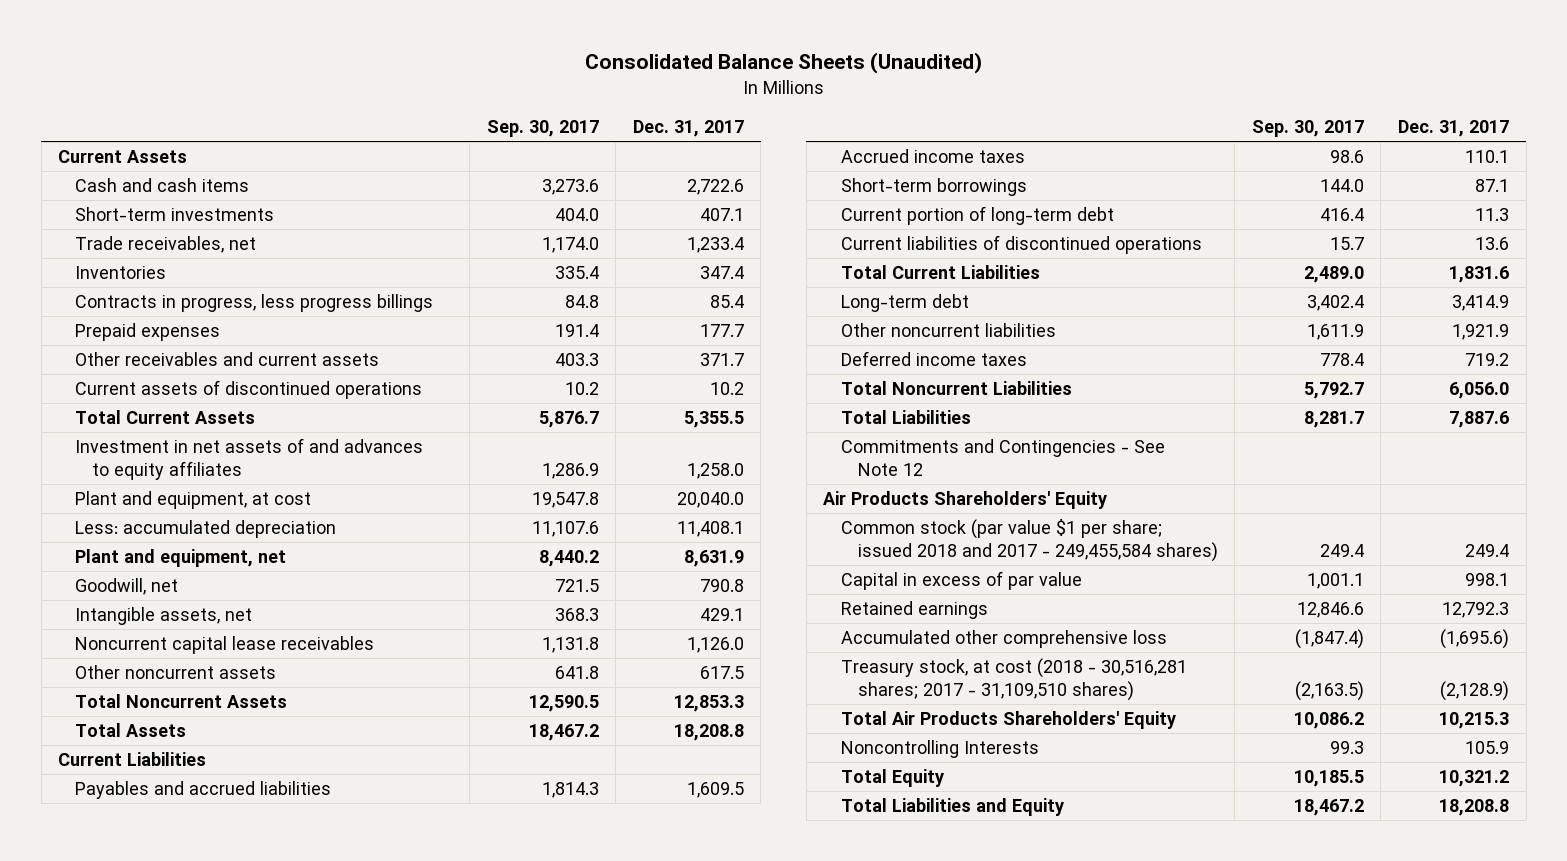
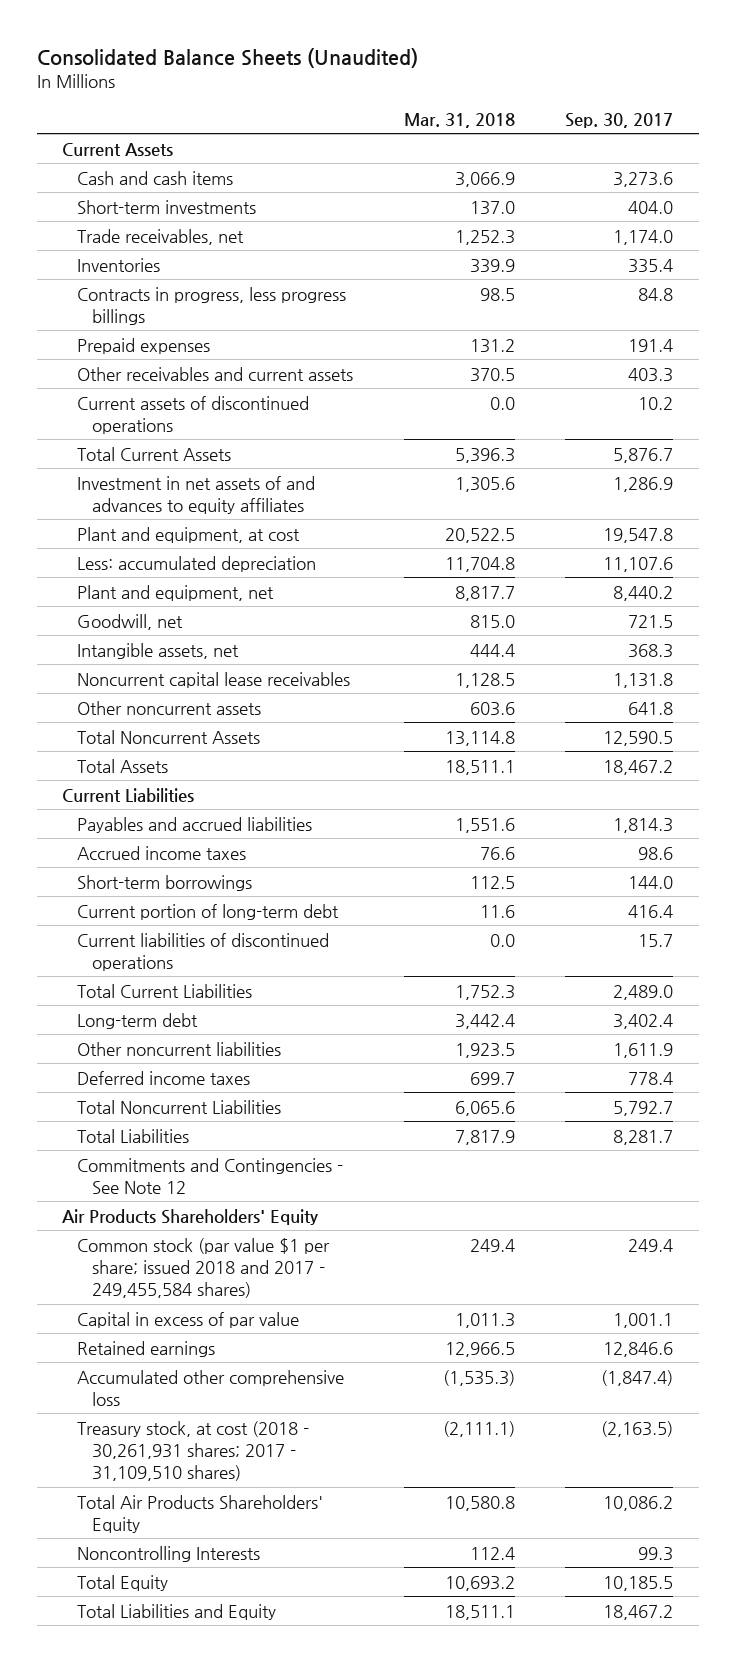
[632,120,744,138] Dec. 31, 2017 -> none
none -> [403,112,515,128] Mar. 31, 2018
[840,658,1187,701] Treasury stock, at cost (2018 - 30,516,281 shares; 2017 - 31,109,510 shares) -> [77,1420,310,1481] Treasury stock, at cost (2018 - 30,261,931 shares; 2017 - 31,109,510 shares)

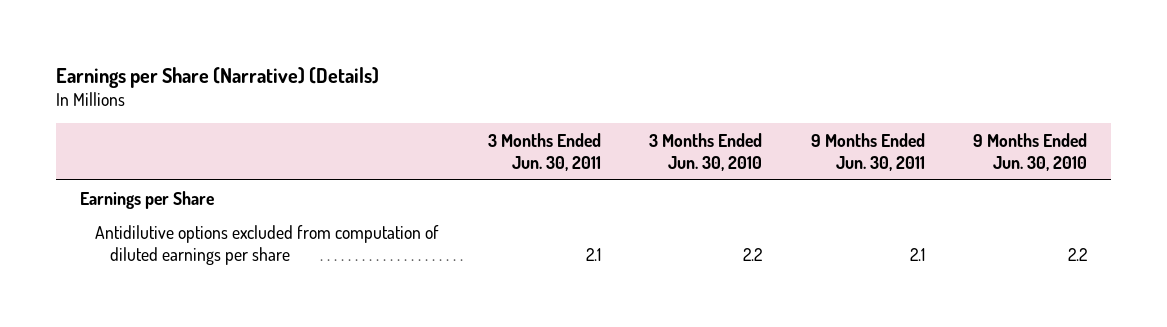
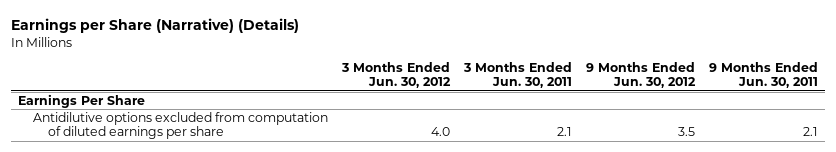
[649,132,763,171] 3 Months Ended Jun. 30, 2010 -> none
[973,132,1088,171] 9 Months Ended Jun. 30, 2010 -> none
none -> [340,62,451,89] 3 Months Ended Jun. 30, 2012
none -> [585,62,696,89] 9 Months Ended Jun. 30, 2012
[79,190,214,209] Earnings per Share -> [18,93,146,108] Earnings Per Share

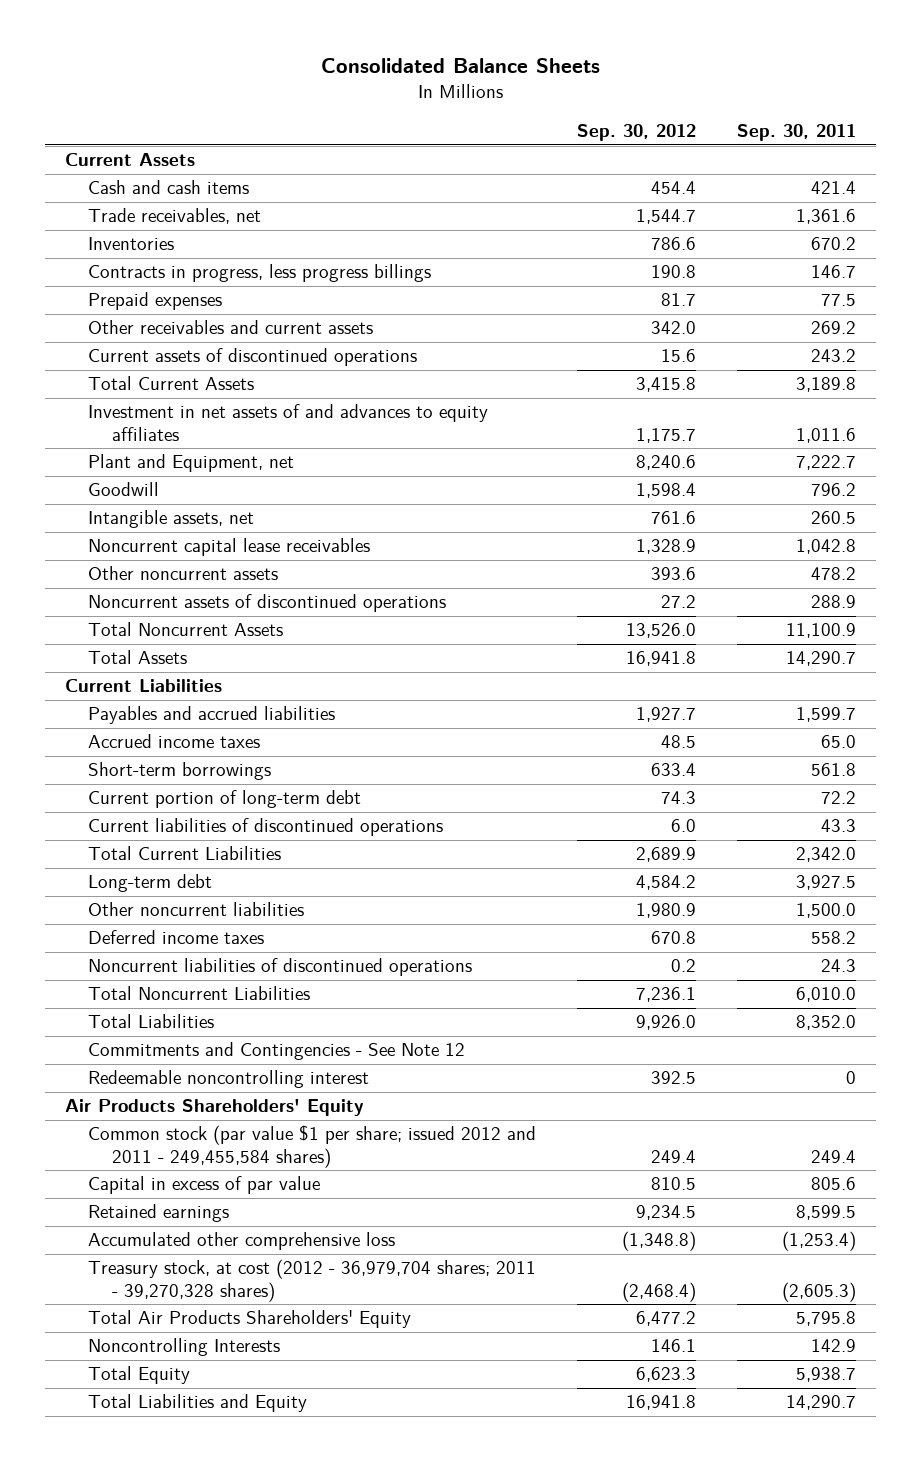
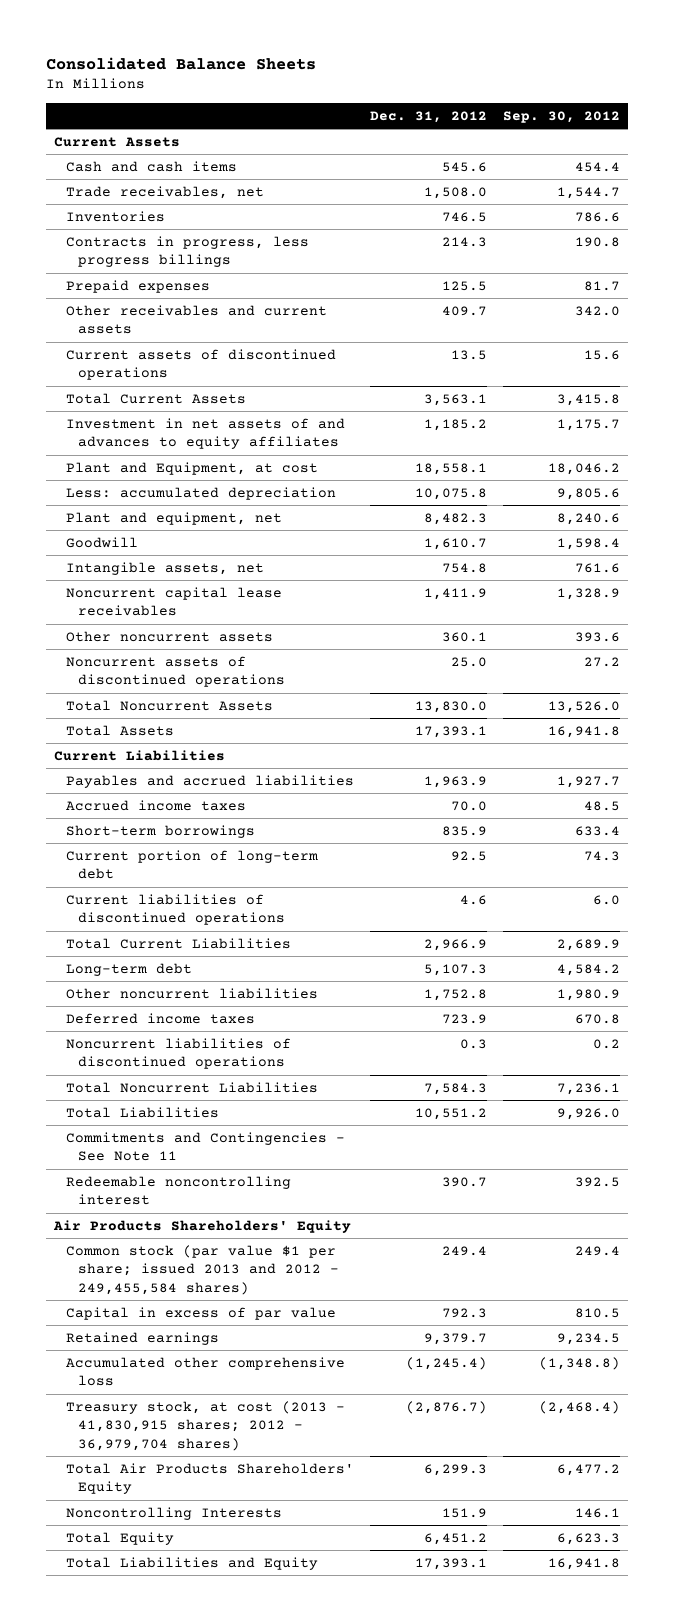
[737,123,857,141] Sep. 30, 2011 -> none
none -> [369,110,487,123] Dec. 31, 2012
none -> [66,461,319,475] Plant and Equipment, at cost
none -> [66,486,337,500] Less: accumulated depreciation
[88,454,295,473] Plant and Equipment, net -> [66,511,283,525] Plant and equipment, net
[88,1042,466,1061] Commitments and Contingencies - See Note 12 -> [66,1131,346,1162] Commitments and Contingencies - See Note 11
[88,1125,537,1168] Common stock (par value $1 per share; issued 2012 and 2011 - 249,455,584 shares) -> [66,1244,339,1295] Common stock (par value $1 per share; issued 2013 and 2012 - 249,455,584 shares)
[88,1259,537,1302] Treasury stock, at cost (2012 - 36,979,704 shares; 2011 - 39,270,328 shares) -> [66,1400,346,1451] Treasury stock, at cost (2013 - 41,830,915 shares; 2012 - 36,979,704 shares)

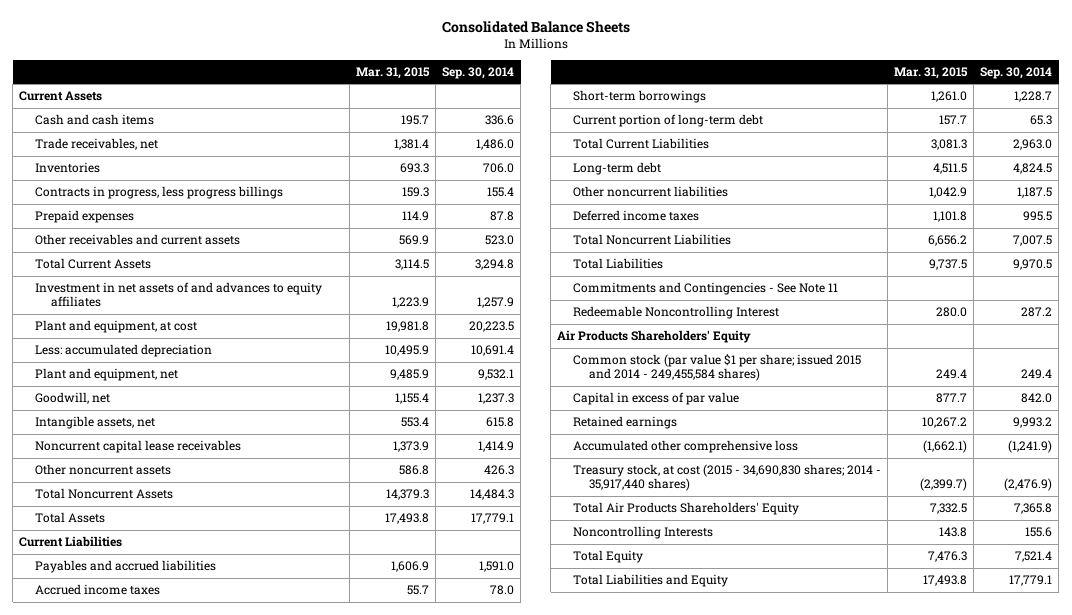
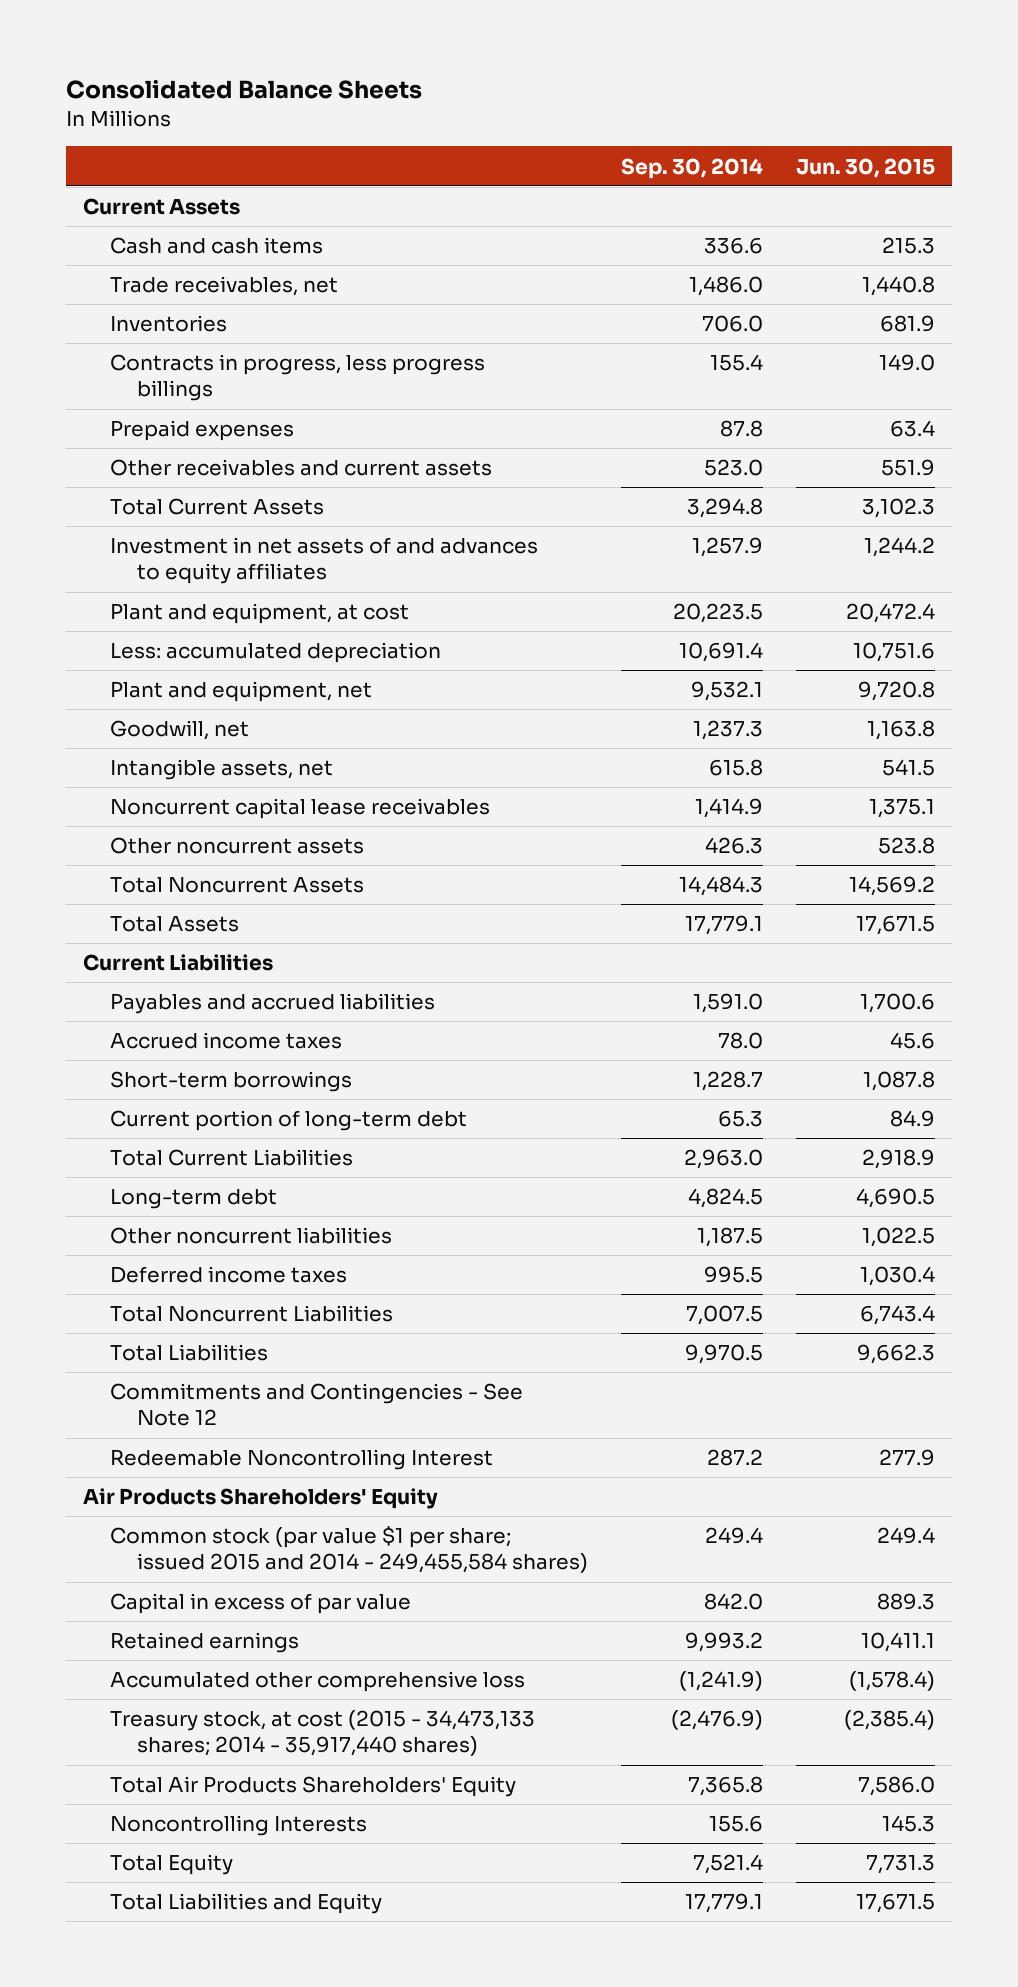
[356,66,431,79] Mar. 31, 2015 -> none
none -> [796,157,936,178] Jun. 30, 2015
[573,282,839,296] Commitments and Contingencies - See Note 11 -> [109,1383,523,1427] Commitments and Contingencies - See Note 12
[573,464,882,492] Treasury stock, at cost (2015 - 34,690,830 shares; 2014 - 35,917,440 shares) -> [109,1710,535,1757] Treasury stock, at cost (2015 - 34,473,133 shares; 2014 - 35,917,440 shares)

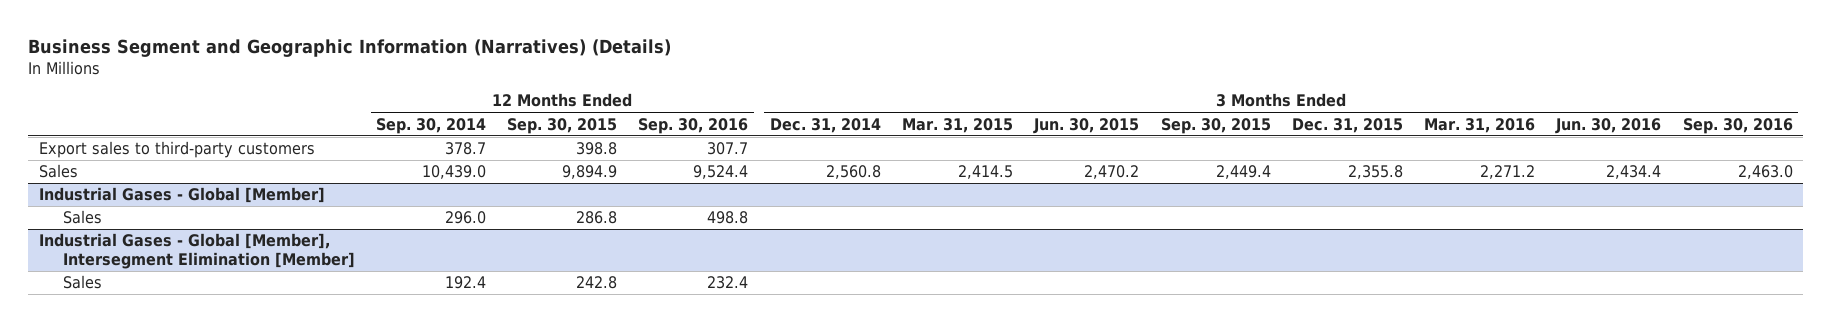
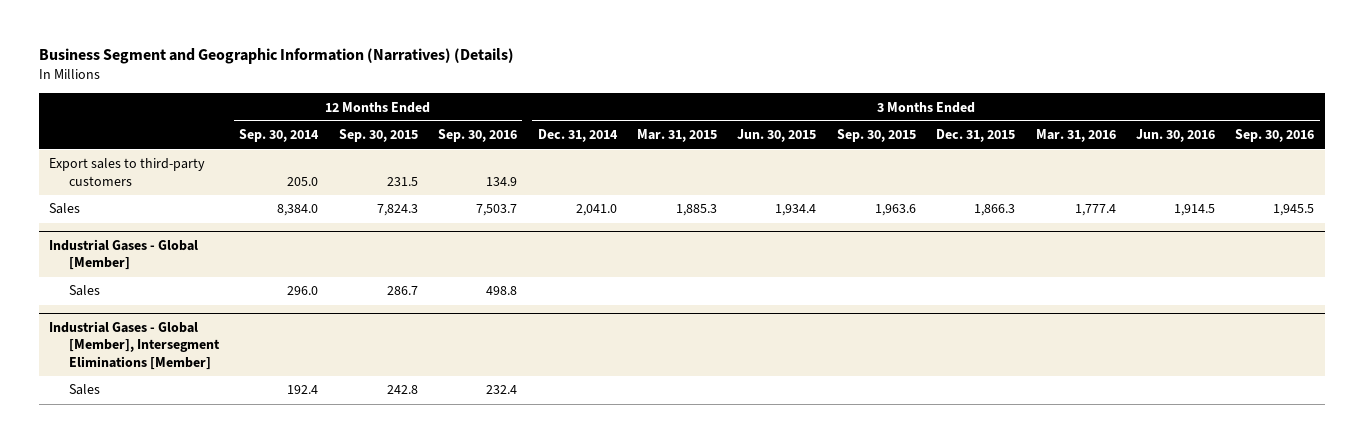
[444,142,486,156] 378.7 -> [287,176,319,186] 205.0
[576,142,618,156] 398.8 -> [386,176,418,186] 231.5
[707,142,749,156] 307.7 -> [486,176,518,186] 134.9
[421,165,486,180] 10,439.0 -> [277,204,319,217] 8,384.0
[562,165,618,180] 9,894.9 -> [376,204,418,217] 7,824.3
[693,165,749,180] 9,524.4 -> [476,204,518,217] 7,503.7
[825,165,881,180] 2,560.8 -> [575,204,617,217] 2,041.0
[957,165,1013,180] 2,414.5 -> [675,204,717,217] 1,885.3
[1084,165,1140,180] 2,470.2 -> [775,204,817,217] 1,934.4
[1215,165,1271,180] 2,449.4 -> [874,204,916,217] 1,963.6
[1347,165,1403,180] 2,355.8 -> [974,204,1016,217] 1,866.3
[1480,165,1536,180] 2,271.2 -> [1074,204,1116,217] 1,777.4
[1606,165,1662,180] 2,434.4 -> [1174,204,1216,217] 1,914.5
[1737,165,1793,180] 2,463.0 -> [1273,204,1315,217] 1,945.5
[576,211,618,225] 286.8 -> [386,286,418,296] 286.7
[38,233,355,270] Industrial Gases - Global [Member], Intersegment Elimination [Member] -> [48,321,220,370] Industrial Gases - Global [Member], Intersegment Eliminations [Member]

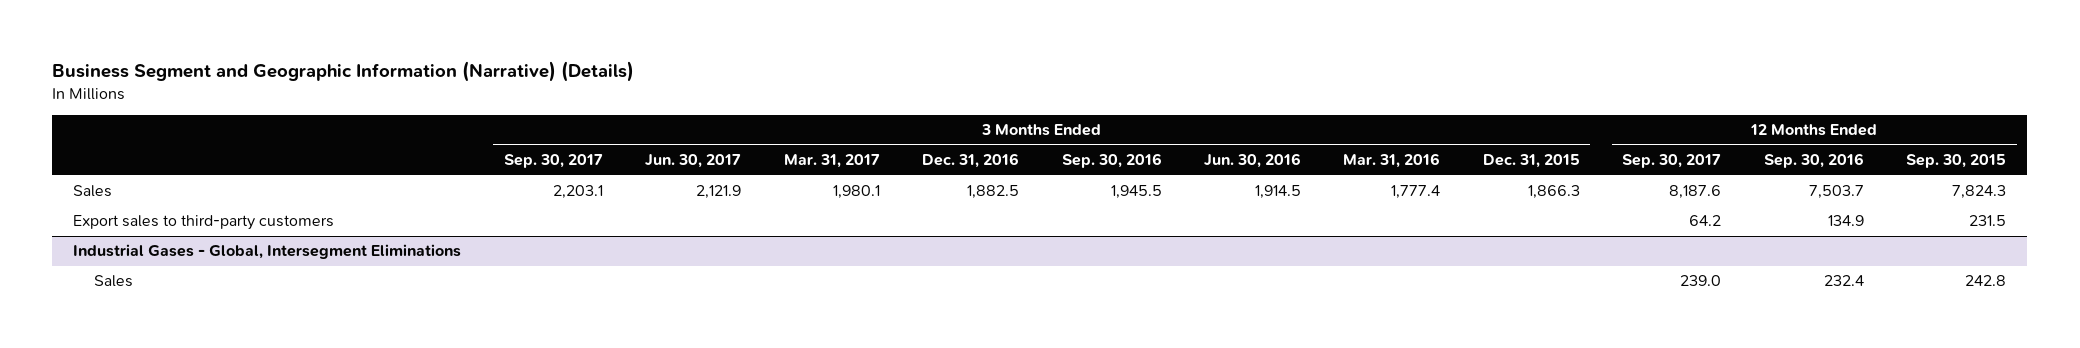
[38,48,514,65] Business Segment and Geographic Information (Narratives) (Details) -> [52,61,635,83] Business Segment and Geographic Information (Narrative) (Details)
[239,129,320,143] Sep. 30, 2014 -> none
[537,129,618,143] Dec. 31, 2014 -> none
[636,129,717,143] Mar. 31, 2015 -> none
[737,129,817,143] Jun. 30, 2015 -> none
[836,129,916,143] Sep. 30, 2015 -> none
none -> [503,154,603,169] Sep. 30, 2017
none -> [645,154,742,169] Jun. 30, 2017
none -> [783,154,880,169] Mar. 31, 2017
none -> [922,153,1020,169] Dec. 31, 2016
none -> [1622,154,1722,169] Sep. 30, 2017
[48,239,198,271] Industrial Gases - Global [Member] -> none
[68,285,100,297] Sales -> none
[48,158,205,186] Export sales to third-party customers -> [73,215,335,231] Export sales to third-party customers
[48,321,220,370] Industrial Gases - Global [Member], Intersegment Eliminations [Member] -> [73,244,462,260] Industrial Gases - Global, Intersegment Eliminations

